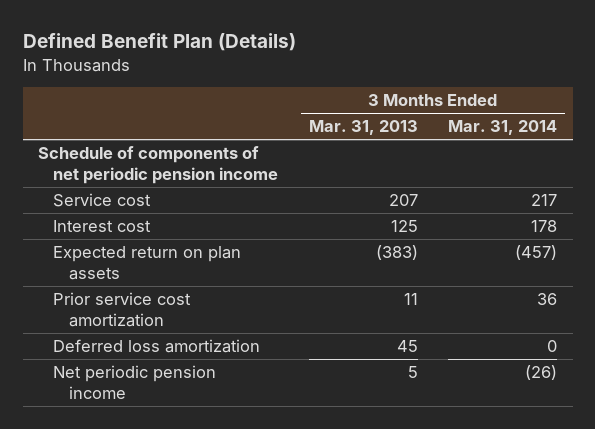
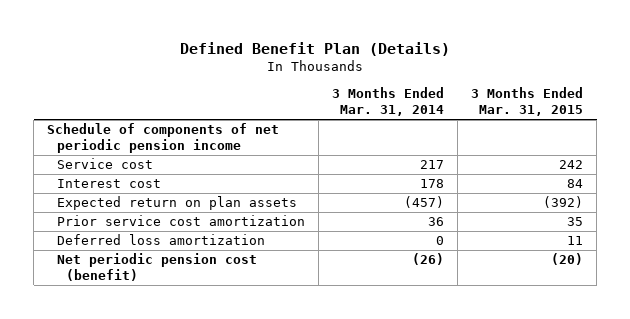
[308,120,418,136] Mar. 31, 2013 -> none
none -> [470,87,583,117] 3 Months Ended Mar. 31, 2015
[53,365,217,399] Net periodic pension income -> [56,253,257,282] Net periodic pension cost (benefit)

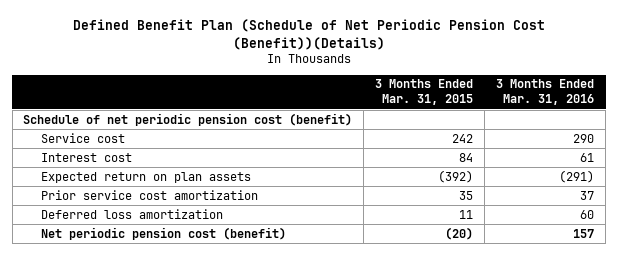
[180,41,451,56] Defined Benefit Plan (Details) -> [72,18,545,50] Defined Benefit Plan (Schedule of Net Periodic Pension Cost (Benefit))(Details)
[331,87,444,117] 3 Months Ended Mar. 31, 2014 -> none
none -> [496,79,595,106] 3 Months Ended Mar. 31, 2016
[47,123,280,154] Schedule of components of net periodic pension income -> [23,112,353,126] Schedule of net periodic pension cost (benefit)

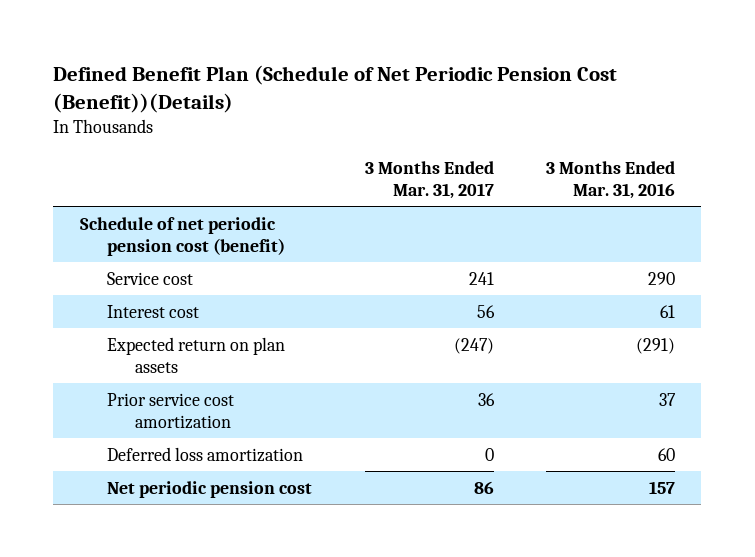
[375,79,474,106] 3 Months Ended Mar. 31, 2015 -> none
none -> [364,160,494,199] 3 Months Ended Mar. 31, 2017
[41,226,287,240] Net periodic pension cost (benefit) -> [107,480,313,498] Net periodic pension cost

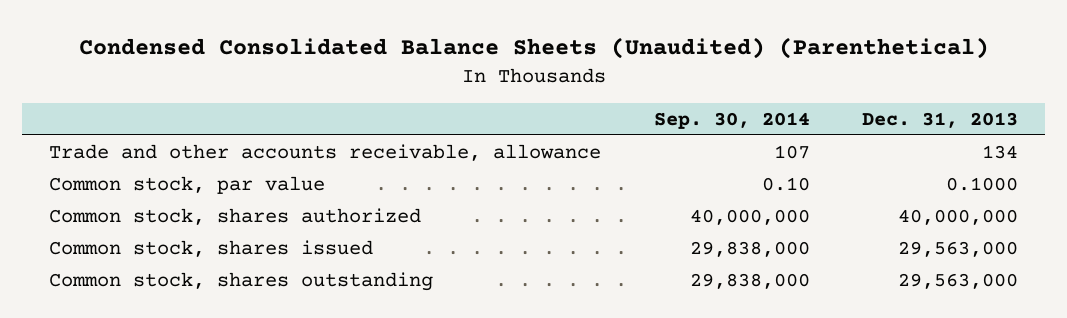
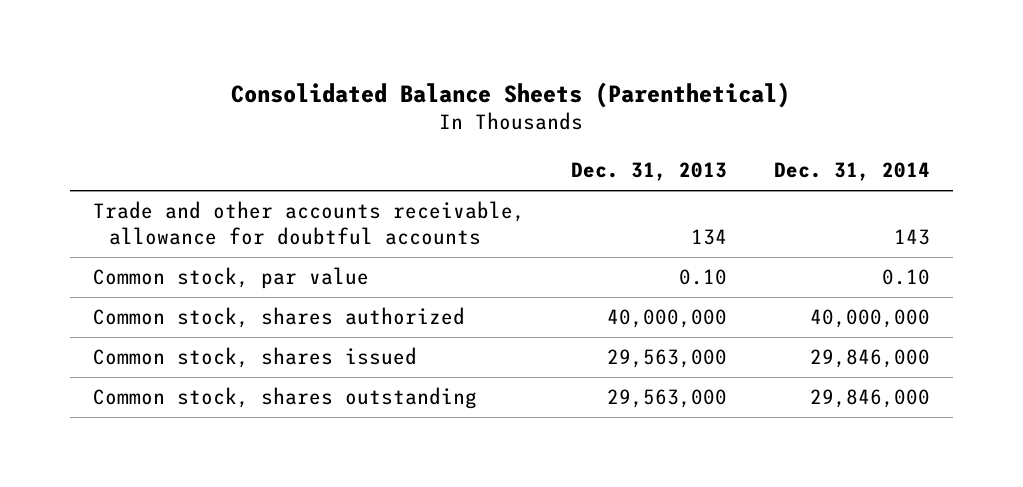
[78,37,989,60] Condensed Consolidated Balance Sheets (Unaudited) (Parenthetical) -> [231,81,791,108] Consolidated Balance Sheets (Parenthetical)
[653,111,810,129] Sep. 30, 2014 -> none
none -> [773,162,930,182] Dec. 31, 2014
[48,143,601,161] Trade and other accounts receivable, allowance -> [92,201,525,245] Trade and other accounts receivable, allowance for doubtful accounts
[946,176,1019,191] 0.1000 -> [679,269,728,286] 0.10

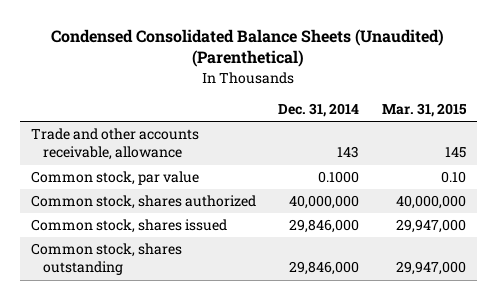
[231,81,791,108] Consolidated Balance Sheets (Parenthetical) -> [51,28,445,68] Condensed Consolidated Balance Sheets (Unaudited) (Parenthetical)
[571,162,728,182] Dec. 31, 2013 -> none
none -> [381,102,467,117] Mar. 31, 2015
[92,201,525,245] Trade and other accounts receivable, allowance for doubtful accounts -> [30,128,199,161] Trade and other accounts receivable, allowance
[881,269,930,286] 0.10 -> [318,171,360,184] 0.1000

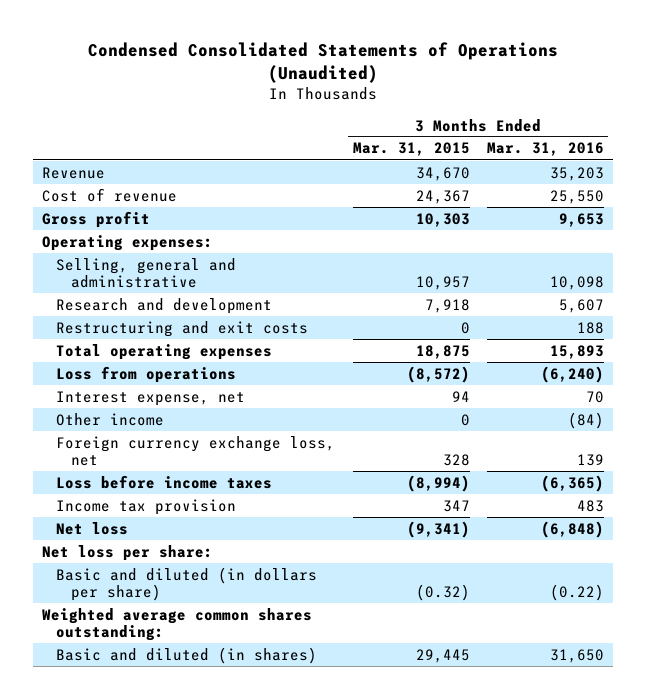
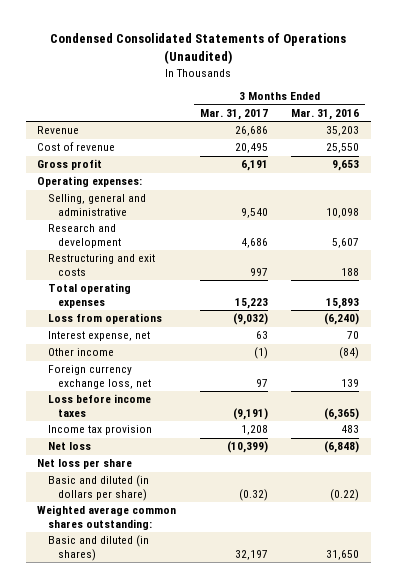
[352,142,470,157] Mar. 31, 2015 -> none
none -> [199,109,268,121] Mar. 31, 2017
[41,544,213,561] Net loss per share: -> [37,459,133,470] Net loss per share

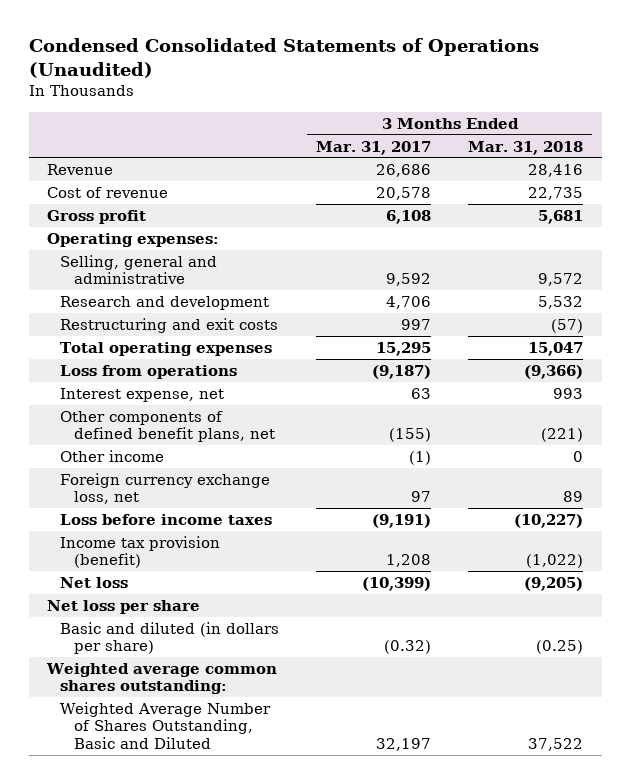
[291,109,360,121] Mar. 31, 2016 -> none
none -> [468,140,584,155] Mar. 31, 2018
[234,143,268,154] 20,495 -> [376,186,432,200] 20,578
[240,160,268,172] 6,191 -> [386,209,432,224] 6,108
[240,207,268,218] 9,540 -> [386,273,432,287] 9,592
[240,237,268,248] 4,686 -> [386,295,432,309] 4,706
[234,297,268,309] 15,223 -> [376,341,432,356] 15,295
[232,313,268,326] (9,032) -> [372,364,432,379] (9,187)
none -> [60,410,275,443] Other components of defined benefit plans, net
[47,425,152,436] Income tax provision -> [60,535,221,569] Income tax provision (benefit)
[47,535,149,561] Basic and diluted (in shares) -> [60,701,272,749] Weighted Average Number of Shares Outstanding, Basic and Diluted

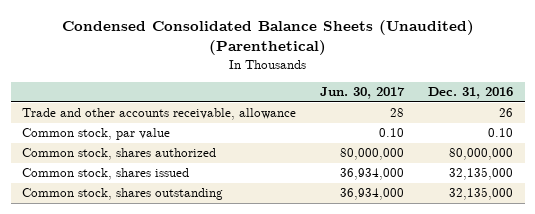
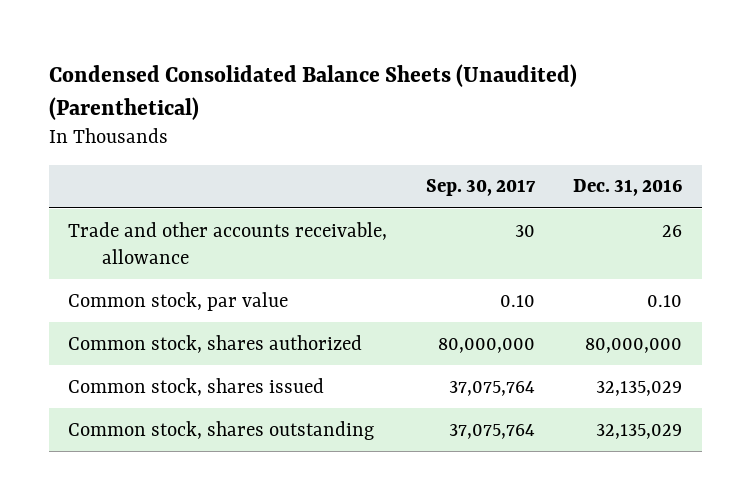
[320,87,406,100] Jun. 30, 2017 -> none
none -> [425,179,536,197] Sep. 30, 2017
[448,167,513,181] 32,135,000 -> [596,380,683,396] 32,135,029
[448,187,513,201] 32,135,000 -> [596,423,683,439] 32,135,029

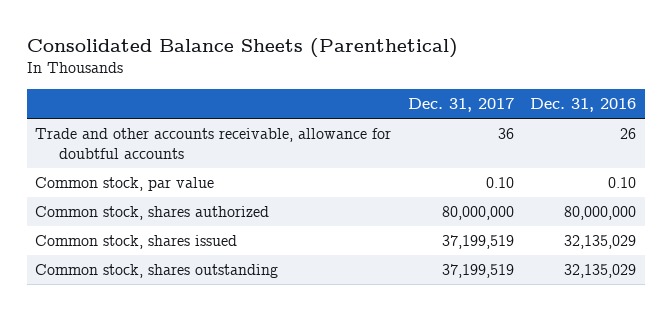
[48,63,577,120] Condensed Consolidated Balance Sheets (Unaudited) (Parenthetical) -> [26,37,458,58] Consolidated Balance Sheets (Parenthetical)
[425,179,536,197] Sep. 30, 2017 -> none
none -> [407,98,514,113] Dec. 31, 2017
[67,221,387,264] Trade and other accounts receivable, allowance -> [35,128,392,159] Trade and other accounts receivable, allowance for doubtful accounts

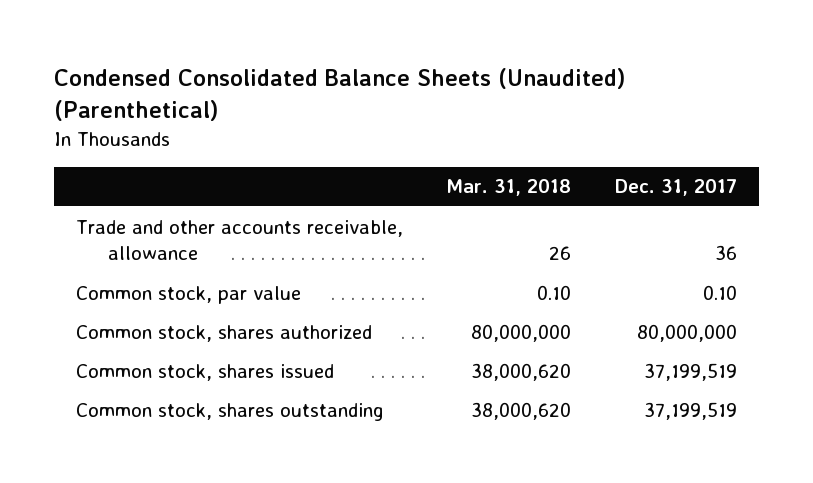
[26,37,458,58] Consolidated Balance Sheets (Parenthetical) -> [53,67,625,121] Condensed Consolidated Balance Sheets (Unaudited) (Parenthetical)
[530,98,637,113] Dec. 31, 2016 -> none
none -> [446,179,572,197] Mar. 31, 2018
[35,128,392,159] Trade and other accounts receivable, allowance for doubtful accounts -> [75,219,403,261] Trade and other accounts receivable, allowance

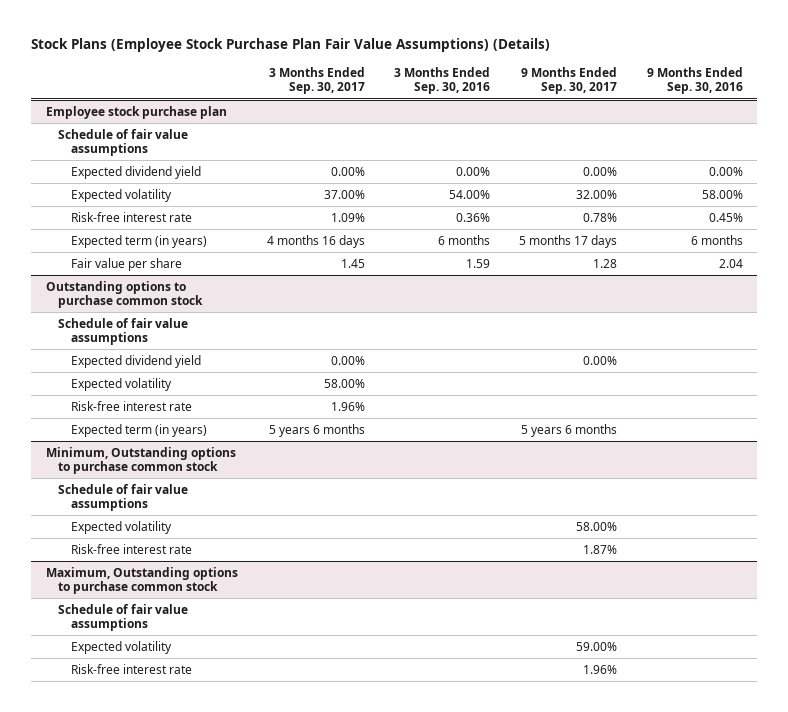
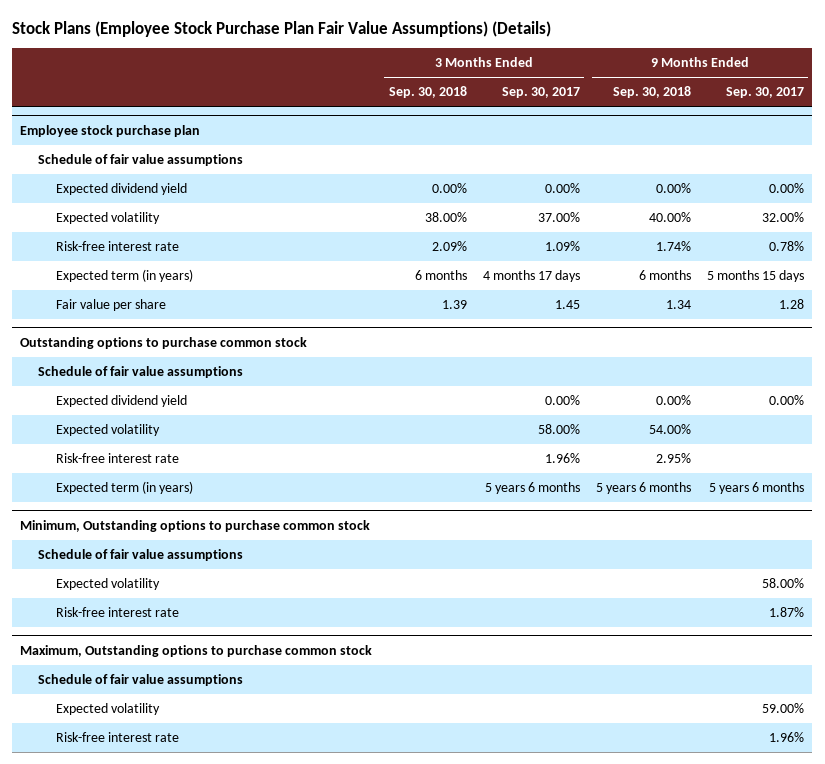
[394,67,491,95] 3 Months Ended Sep. 30, 2016 -> none
[646,67,743,95] 9 Months Ended Sep. 30, 2016 -> none
none -> [388,86,467,99] Sep. 30, 2018
none -> [613,86,692,99] Sep. 30, 2018
[266,234,365,248] 4 months 16 days -> [482,270,580,283] 4 months 17 days
[519,234,618,248] 5 months 17 days -> [707,270,805,283] 5 months 15 days

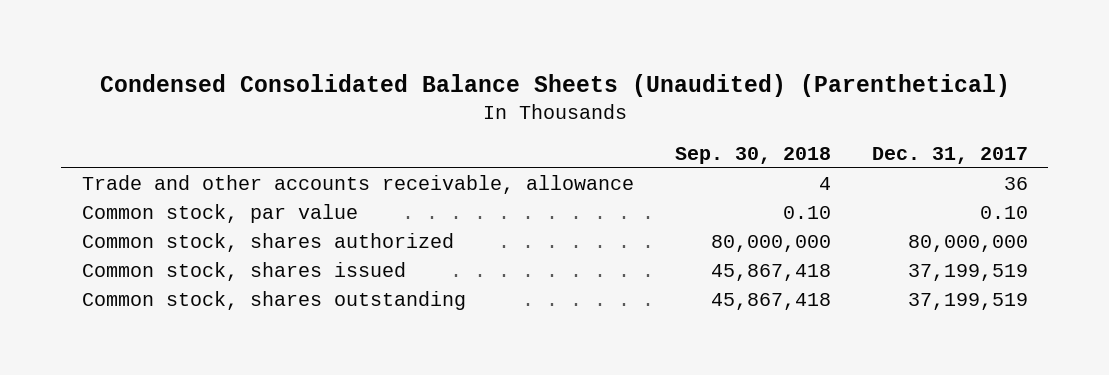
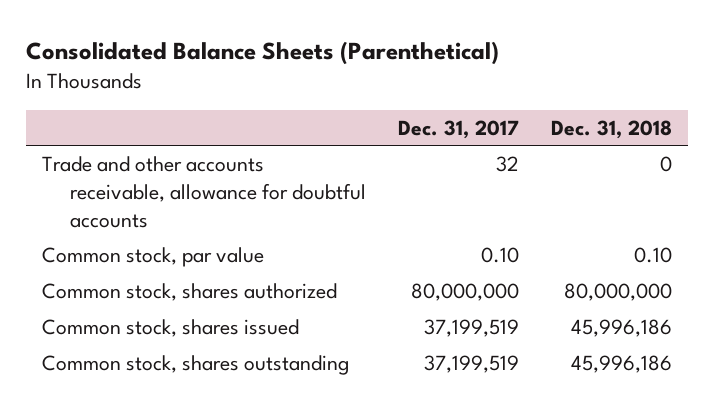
[99,74,1010,98] Condensed Consolidated Balance Sheets (Unaudited) (Parenthetical) -> [25,41,499,66] Consolidated Balance Sheets (Parenthetical)
[674,146,831,164] Sep. 30, 2018 -> none
none -> [550,119,672,139] Dec. 31, 2018
[81,174,634,194] Trade and other accounts receivable, allowance -> [41,155,366,228] Trade and other accounts receivable, allowance for doubtful accounts
[1003,176,1028,190] 36 -> [495,155,519,172] 32

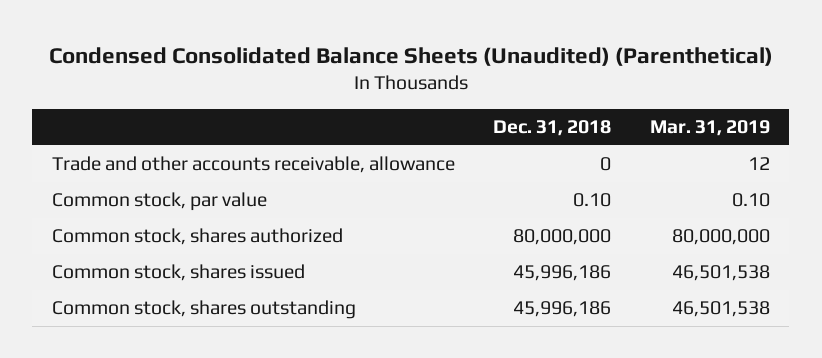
[25,41,499,66] Consolidated Balance Sheets (Parenthetical) -> [48,46,773,66] Condensed Consolidated Balance Sheets (Unaudited) (Parenthetical)
[397,119,519,139] Dec. 31, 2017 -> none
none -> [650,120,771,137] Mar. 31, 2019
[41,155,366,228] Trade and other accounts receivable, allowance for doubtful accounts -> [51,156,455,174] Trade and other accounts receivable, allowance

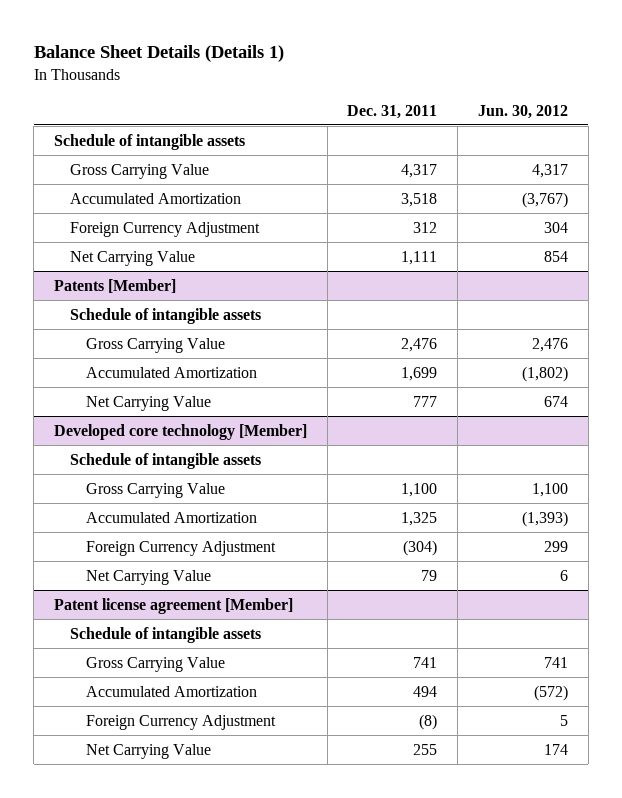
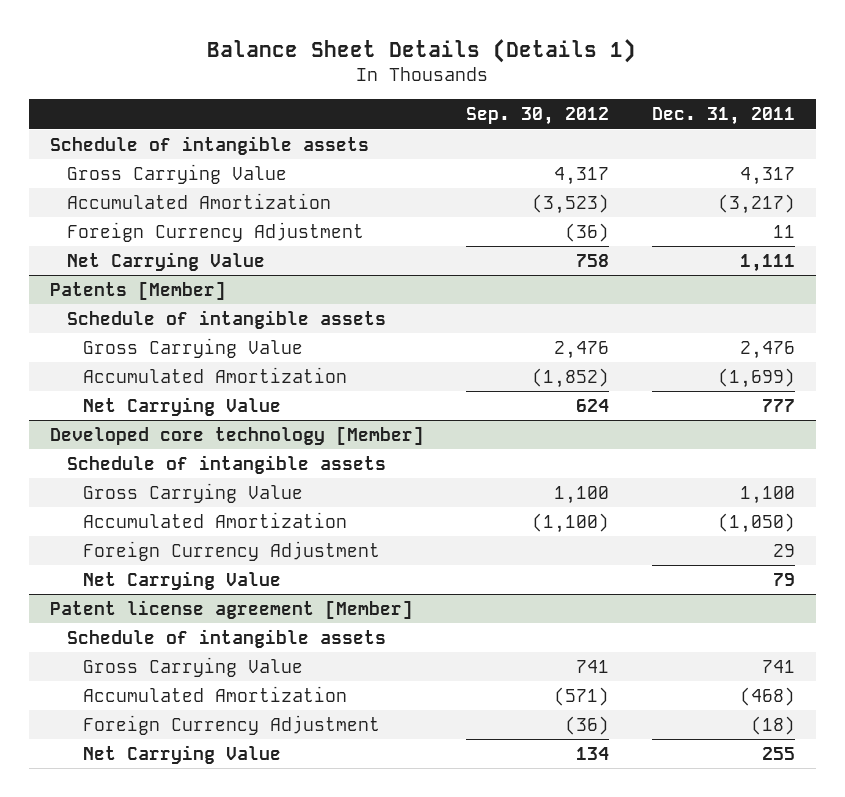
[477,104,568,119] Jun. 30, 2012 -> none
none -> [466,107,610,126] Sep. 30, 2012
[401,192,438,207] 3,518 -> [717,193,795,214] (3,217)
[413,221,438,233] 312 -> [772,224,795,238] 11
[401,366,438,381] 1,699 -> [717,367,795,388] (1,699)
[401,511,438,526] 1,325 -> [717,512,795,533] (1,050)
[403,539,438,556] (304) -> [772,543,795,557] 29
[413,685,438,697] 494 -> [739,686,795,706] (468)
[419,713,438,730] (8) -> [750,715,795,735] (18)

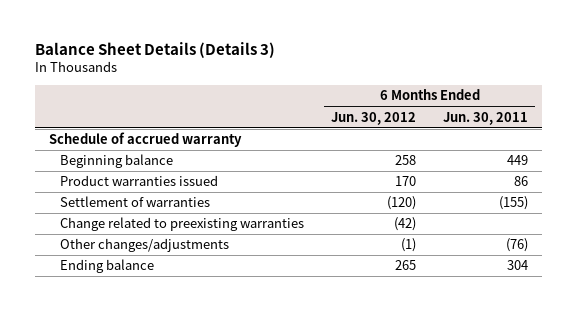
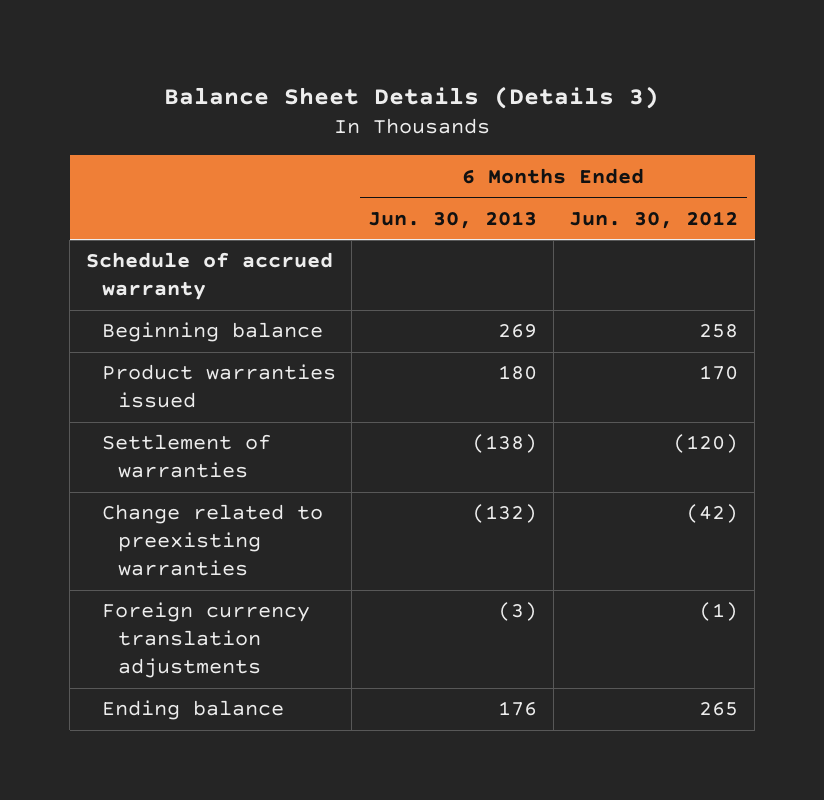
[443,111,529,125] Jun. 30, 2011 -> none
none -> [368,210,538,229] Jun. 30, 2013
[59,238,229,253] Other changes/adjustments -> none
none -> [101,602,310,679] Foreign currency translation adjustments

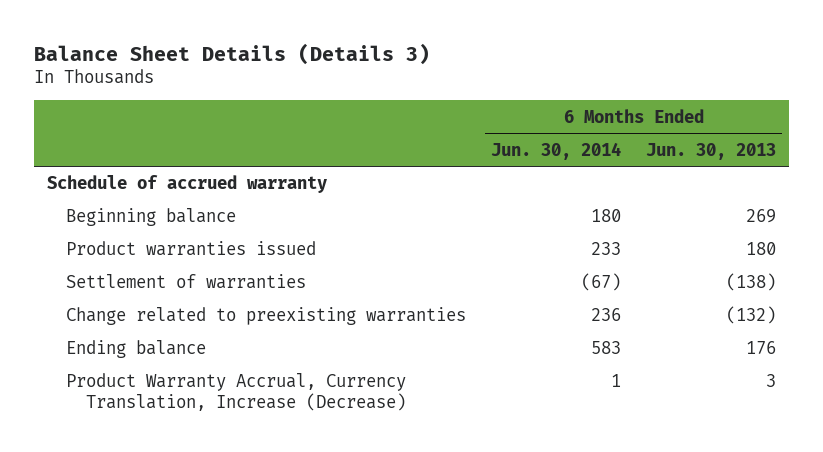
[569,210,739,229] Jun. 30, 2012 -> none
none -> [491,141,622,160] Jun. 30, 2014
[101,602,310,679] Foreign currency translation adjustments -> none
none -> [66,373,407,411] Product Warranty Accrual, Currency Translation, Increase (Decrease)

